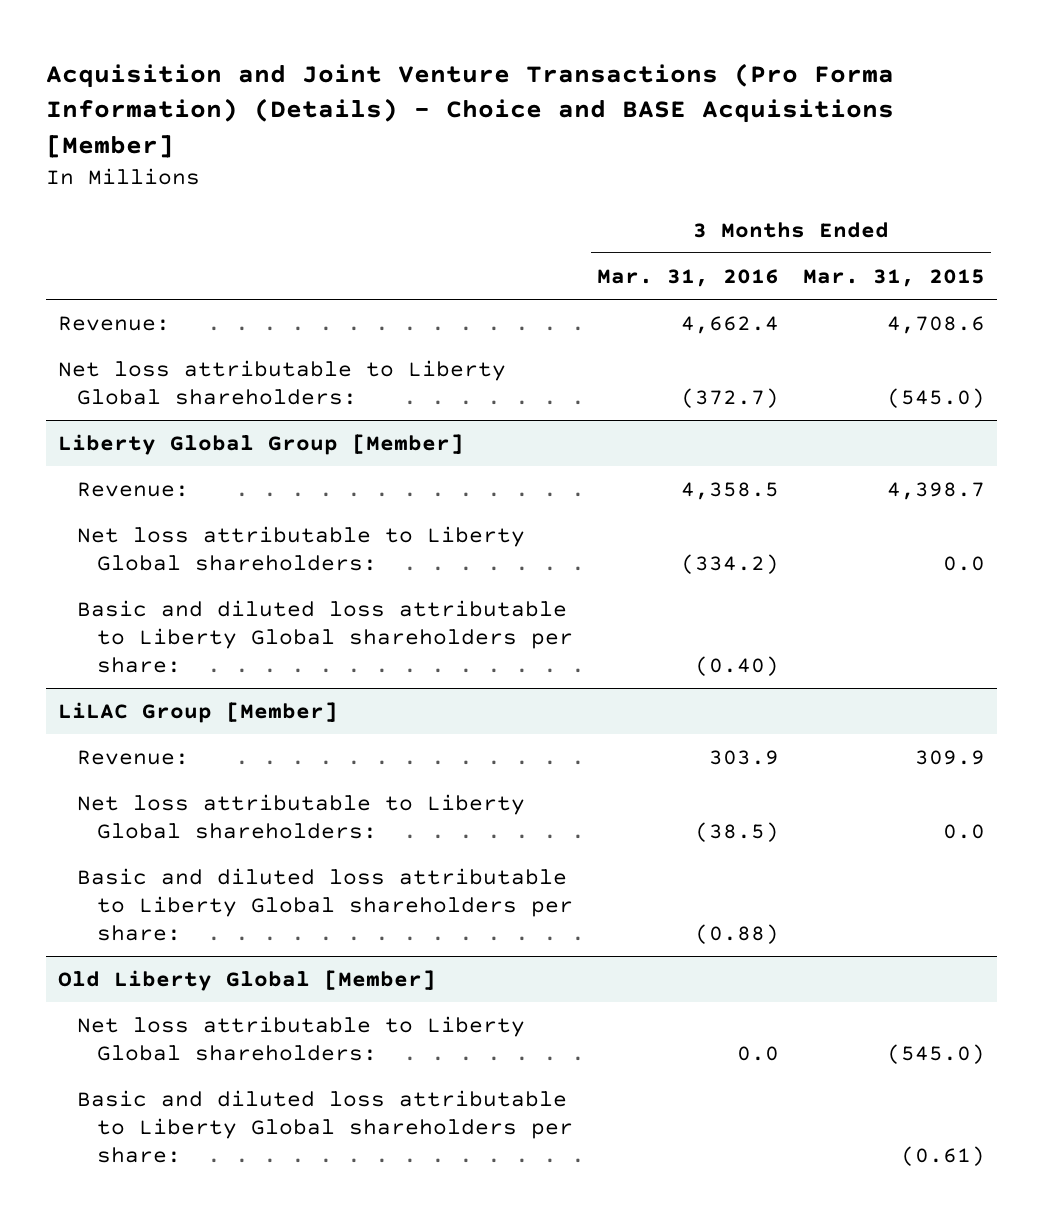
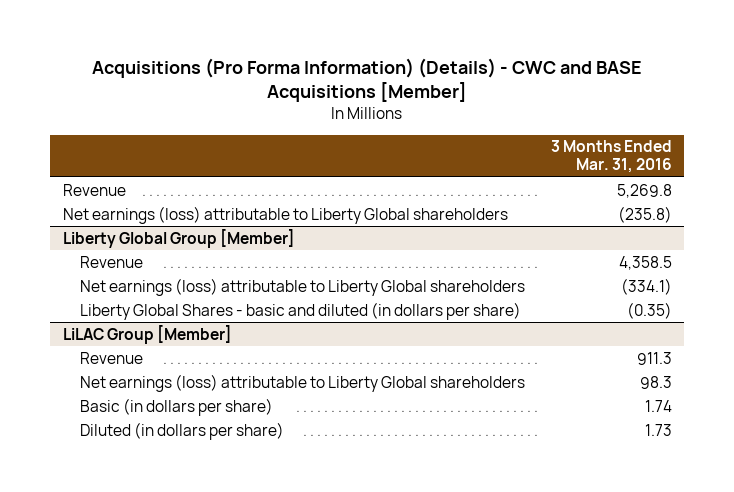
[45,62,894,158] Acquisition and Joint Venture Transactions (Pro Forma Information) (Details) - Choice and BASE Acquisitions [Member] -> [92,58,643,103] Acquisitions (Pro Forma Information) (Details) - CWC and BASE Acquisitions [Member]
[802,268,985,287] Mar. 31, 2015 -> none
[58,315,171,331] Revenue: -> [62,183,126,196] Revenue
[680,315,779,334] 4,662.4 -> [616,183,672,198] 5,269.8
[58,359,507,405] Net loss attributable to Liberty Global shareholders: -> [62,205,508,224] Net earnings (loss) attributable to Liberty Global shareholders
[680,387,779,408] (372.7) -> [617,205,672,223] (235.8)
[77,481,190,497] Revenue: -> [80,255,144,268] Revenue
[77,525,526,571] Net loss attributable to Liberty Global shareholders: -> [80,277,526,296] Net earnings (loss) attributable to Liberty Global shareholders
[680,553,779,574] (334.2) -> [620,277,672,295] (334.1)
[77,599,573,674] Basic and diluted loss attributable to Liberty Global shareholders per share: -> [80,301,522,320] Liberty Global Shares - basic and diluted (in dollars per share)
[694,656,779,677] (0.40) -> [626,301,672,319] (0.35)
[77,867,573,942] Basic and diluted loss attributable to Liberty Global shareholders per share: -> none
[58,969,437,991] Old Liberty Global [Member] -> none
[77,1015,526,1061] Net loss attributable to Liberty Global shareholders: -> none
[77,1089,573,1164] Basic and diluted loss attributable to Liberty Global shareholders per share: -> none
[77,749,190,765] Revenue: -> [80,351,144,364] Revenue
[708,749,779,765] 303.9 -> [636,351,672,365] 911.3
[77,793,526,839] Net loss attributable to Liberty Global shareholders: -> [80,373,526,392] Net earnings (loss) attributable to Liberty Global shareholders
[694,821,779,842] (38.5) -> [639,375,672,389] 98.3
none -> [80,397,274,416] Basic (in dollars per share)
none -> [80,421,285,440] Diluted (in dollars per share)

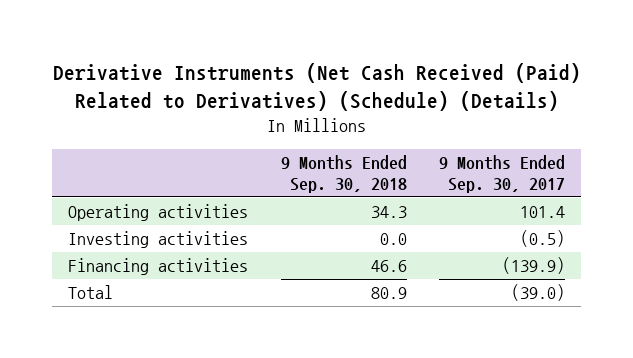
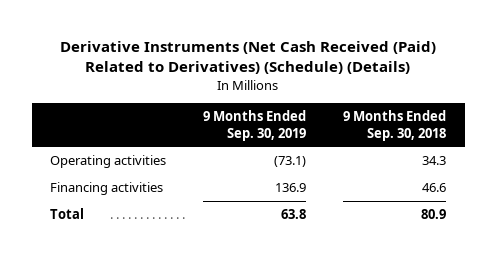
[438,154,565,194] 9 Months Ended Sep. 30, 2017 -> none
none -> [203,109,307,141] 9 Months Ended Sep. 30, 2019
[68,230,249,248] Investing activities -> none

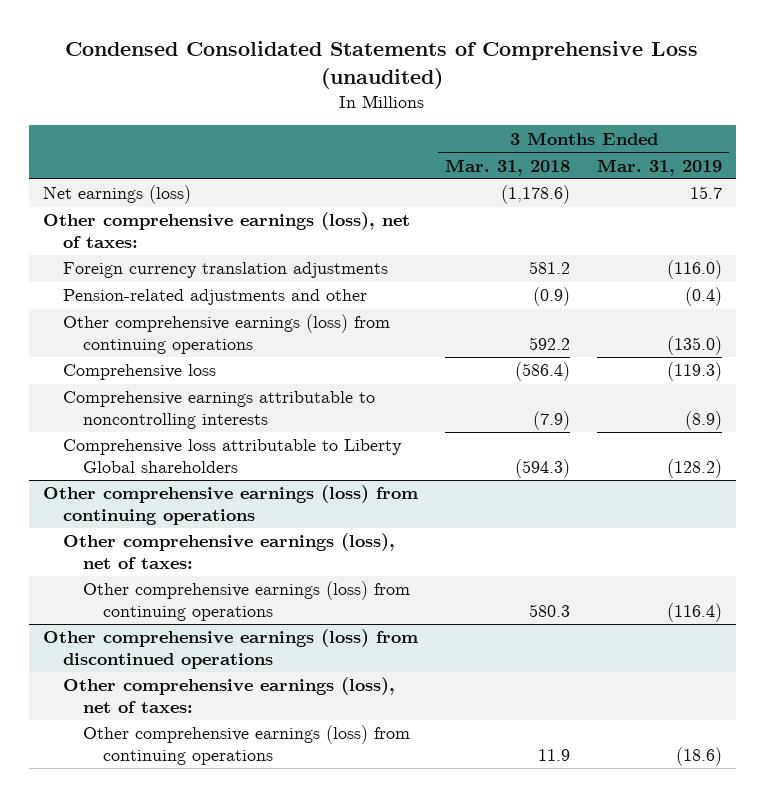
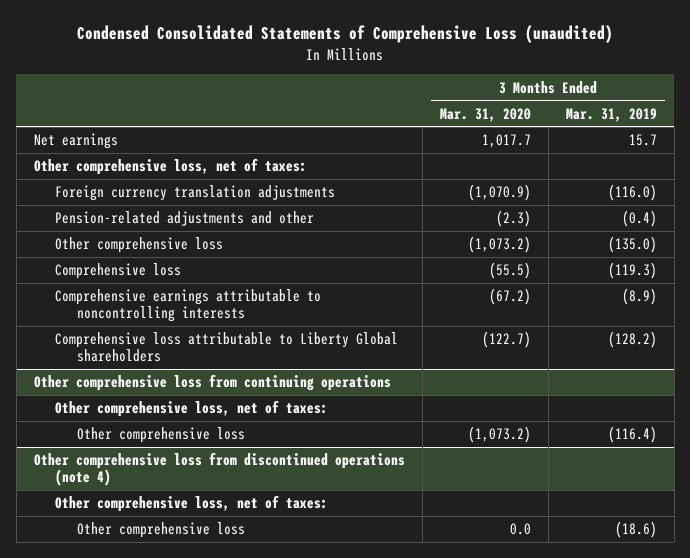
[444,158,570,176] Mar. 31, 2018 -> none
none -> [439,107,531,122] Mar. 31, 2020
[42,185,191,205] Net earnings (loss) -> [33,133,118,150] Net earnings
[42,212,410,249] Other comprehensive earnings (loss), net of taxes: -> [33,158,307,176] Other comprehensive loss, net of taxes:
[62,314,390,355] Other comprehensive earnings (loss) from continuing operations -> [55,237,224,254] Other comprehensive loss
[42,485,418,526] Other comprehensive earnings (loss) from continuing operations -> [33,374,391,392] Other comprehensive loss from continuing operations
[62,533,395,570] Other comprehensive earnings (loss), net of taxes: -> [55,400,329,418] Other comprehensive loss, net of taxes:
[82,581,410,622] Other comprehensive earnings (loss) from continuing operations -> [76,427,245,444] Other comprehensive loss
[42,629,418,670] Other comprehensive earnings (loss) from discontinued operations -> [33,452,405,487] Other comprehensive loss from discontinued operations (note 4)
[62,677,395,714] Other comprehensive earnings (loss), net of taxes: -> [55,495,329,513] Other comprehensive loss, net of taxes:
[82,725,410,766] Other comprehensive earnings (loss) from continuing operations -> [76,522,245,539] Other comprehensive loss

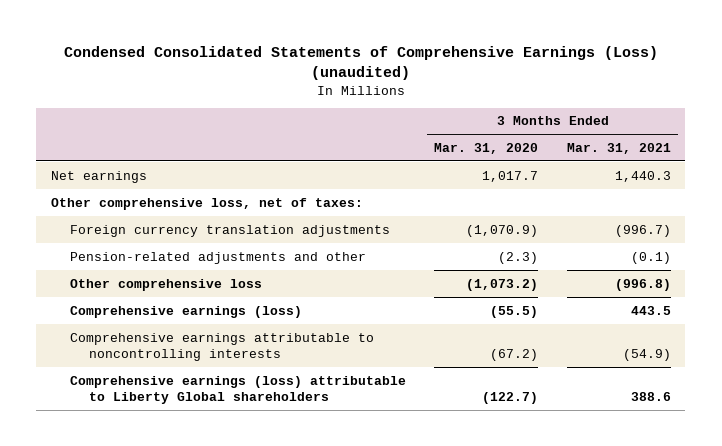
[77,25,614,44] Condensed Consolidated Statements of Comprehensive Loss (unaudited) -> [63,45,658,80] Condensed Consolidated Statements of Comprehensive Earnings (Loss) (unaudited)
[565,107,657,122] Mar. 31, 2019 -> none
none -> [567,142,672,154] Mar. 31, 2021
[55,263,182,280] Comprehensive loss -> [69,305,302,318] Comprehensive earnings (loss)
[33,374,391,392] Other comprehensive loss from continuing operations -> none
[55,400,329,418] Other comprehensive loss, net of taxes: -> none
[76,427,245,444] Other comprehensive loss -> none
[33,452,405,487] Other comprehensive loss from discontinued operations (note 4) -> none
[55,495,329,513] Other comprehensive loss, net of taxes: -> none
[76,522,245,539] Other comprehensive loss -> none
[55,332,399,363] Comprehensive loss attributable to Liberty Global shareholders -> [69,375,406,404] Comprehensive earnings (loss) attributable to Liberty Global shareholders

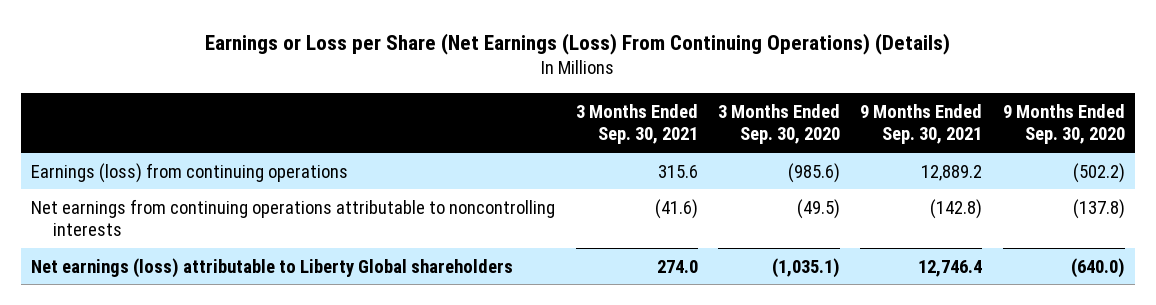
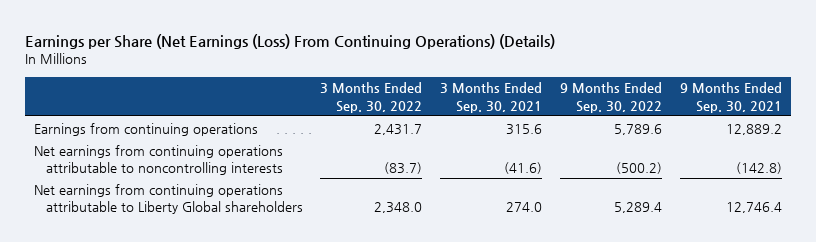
[204,32,950,55] Earnings or Loss per Share (Net Earnings (Loss) From Continuing Operations) (Details) -> [25,33,556,49] Earnings per Share (Net Earnings (Loss) From Continuing Operations) (Details)
[717,103,840,145] 3 Months Ended Sep. 30, 2020 -> none
[1002,103,1125,145] 9 Months Ended Sep. 30, 2020 -> none
none -> [320,82,423,113] 3 Months Ended Sep. 30, 2022
none -> [560,82,663,113] 9 Months Ended Sep. 30, 2022
[31,162,349,183] Earnings (loss) from continuing operations -> [33,122,258,136] Earnings from continuing operations
[31,257,514,278] Net earnings (loss) attributable to Liberty Global shareholders -> [33,183,303,214] Net earnings from continuing operations attributable to Liberty Global shareholders

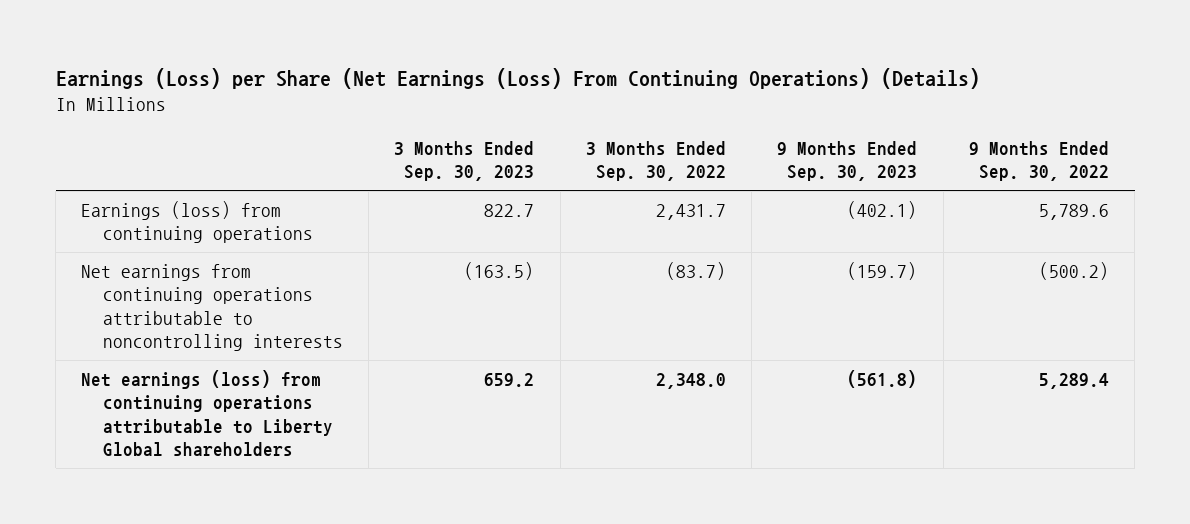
[25,33,556,49] Earnings per Share (Net Earnings (Loss) From Continuing Operations) (Details) -> [55,67,980,89] Earnings (Loss) per Share (Net Earnings (Loss) From Continuing Operations) (Details)
[440,82,543,113] 3 Months Ended Sep. 30, 2021 -> none
[679,82,782,113] 9 Months Ended Sep. 30, 2021 -> none
none -> [394,141,535,182] 3 Months Ended Sep. 30, 2023
none -> [777,141,918,182] 9 Months Ended Sep. 30, 2023
[33,122,258,136] Earnings from continuing operations -> [81,200,313,244] Earnings (loss) from continuing operations
[33,183,303,214] Net earnings from continuing operations attributable to Liberty Global shareholders -> [81,369,333,457] Net earnings (loss) from continuing operations attributable to Liberty Global shareholders

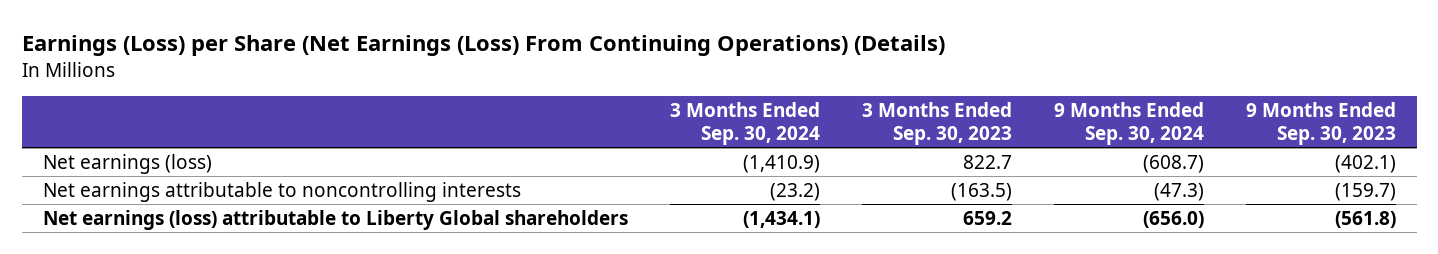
[585,141,726,182] 3 Months Ended Sep. 30, 2022 -> none
[968,141,1109,182] 9 Months Ended Sep. 30, 2022 -> none
none -> [669,102,820,145] 3 Months Ended Sep. 30, 2024
none -> [1053,102,1204,145] 9 Months Ended Sep. 30, 2024
[81,200,313,244] Earnings (loss) from continuing operations -> [42,154,212,175] Net earnings (loss)
[81,263,343,352] Net earnings from continuing operations attributable to noncontrolling interests -> [42,182,521,203] Net earnings attributable to noncontrolling interests
[81,369,333,457] Net earnings (loss) from continuing operations attributable to Liberty Global shareholders -> [42,210,628,231] Net earnings (loss) attributable to Liberty Global shareholders

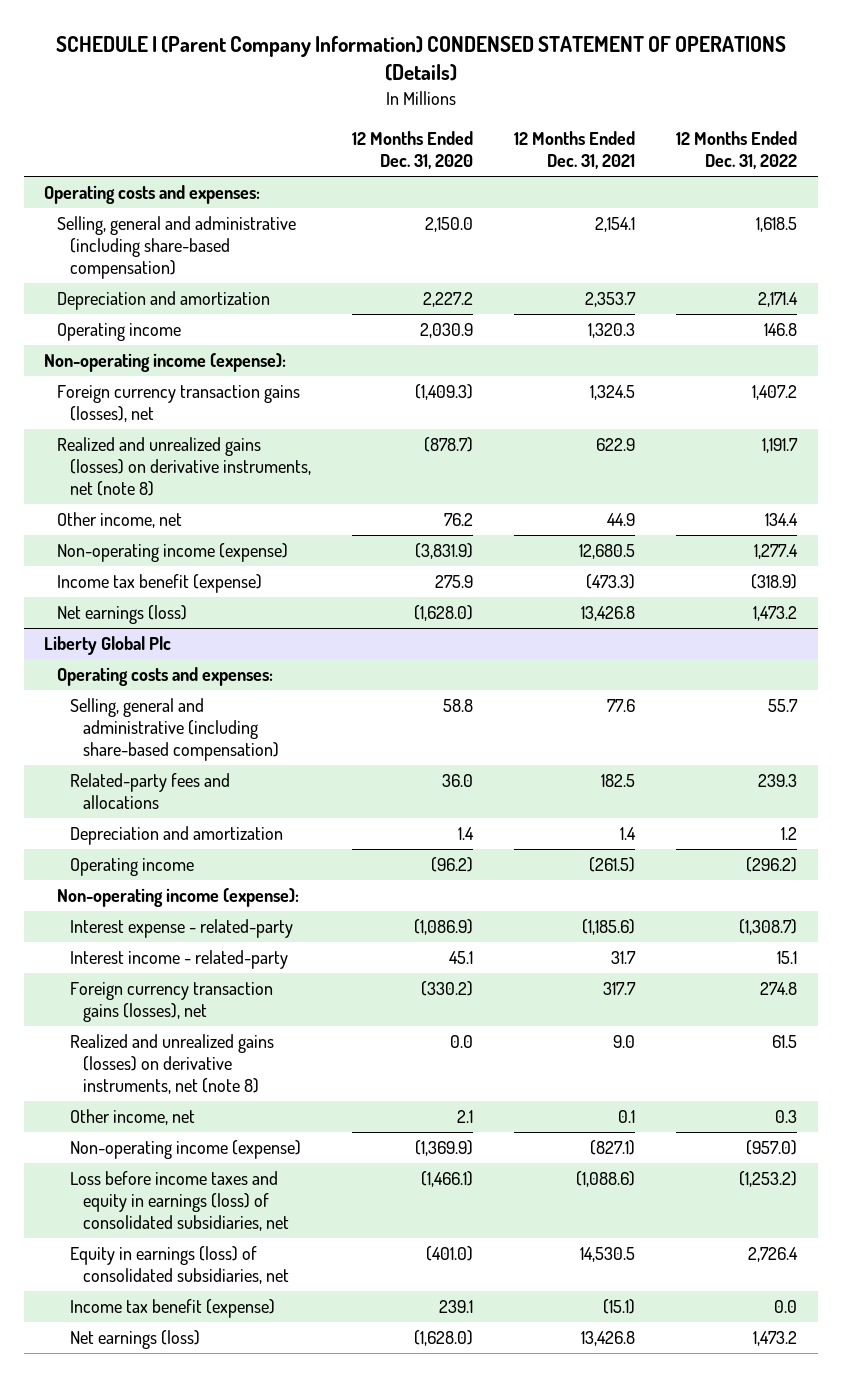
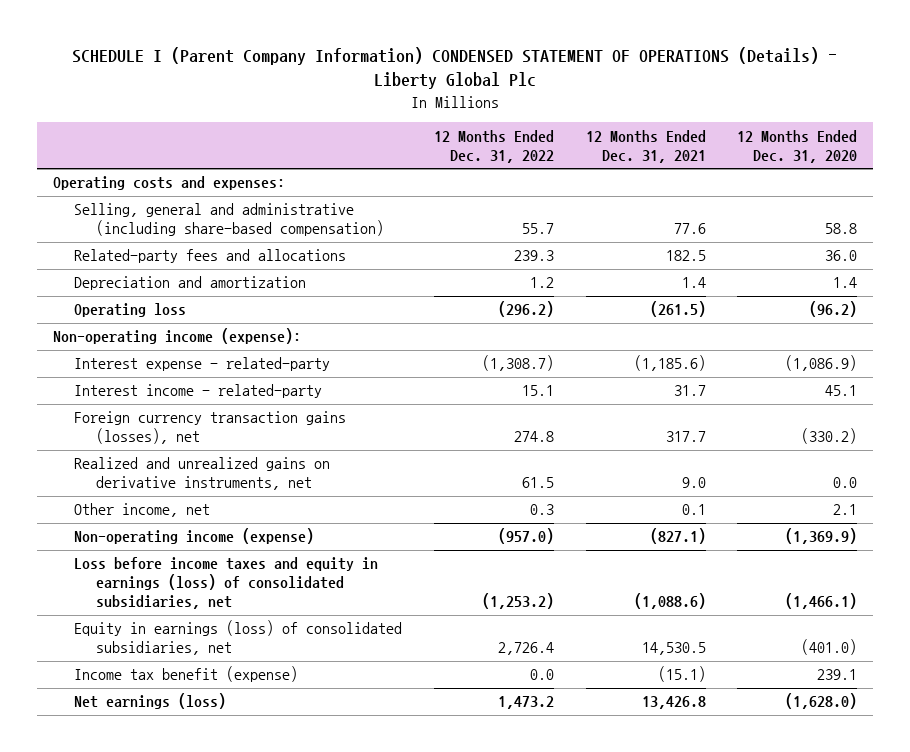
[55,36,786,82] SCHEDULE I (Parent Company Information) CONDENSED STATEMENT OF OPERATIONS (Details) -> [71,47,837,90] SCHEDULE I (Parent Company Information) CONDENSED STATEMENT OF OPERATIONS (Details) - Liberty Global Plc
[57,215,297,280] Selling, general and administrative (including share-based compensation) -> none
[57,290,271,310] Depreciation and amortization -> none
[57,322,182,341] Operating income -> none
[44,352,287,372] Non-operating income (expense): -> none
[57,384,301,423] Foreign currency transaction gains (losses), net -> none
[57,436,312,497] Realized and unrealized gains (losses) on derivative instruments, net (note 8) -> none
[57,511,183,528] Other income, net -> none
[57,542,289,562] Non-operating income (expense) -> none
[57,573,263,593] Income tax benefit (expense) -> none
[57,604,188,624] Net earnings (loss) -> none
[44,635,172,655] Liberty Global Plc -> none
[57,666,274,686] Operating costs and expenses: -> none
[70,857,195,876] Operating income -> [74,303,187,318] Operating loss
[70,1033,275,1095] Realized and unrealized gains (losses) on derivative instruments, net (note 8) -> [74,457,331,491] Realized and unrealized gains on derivative instruments, net

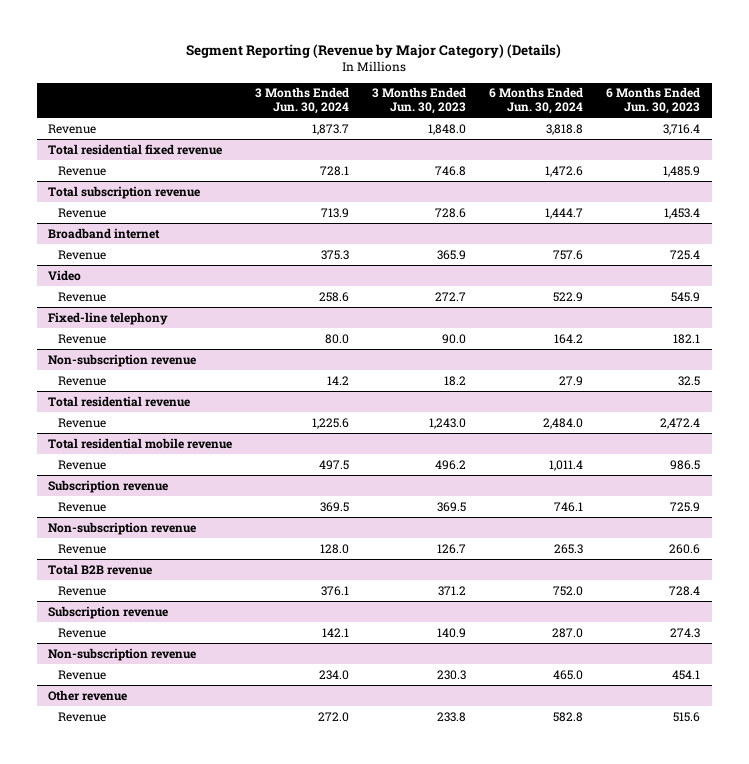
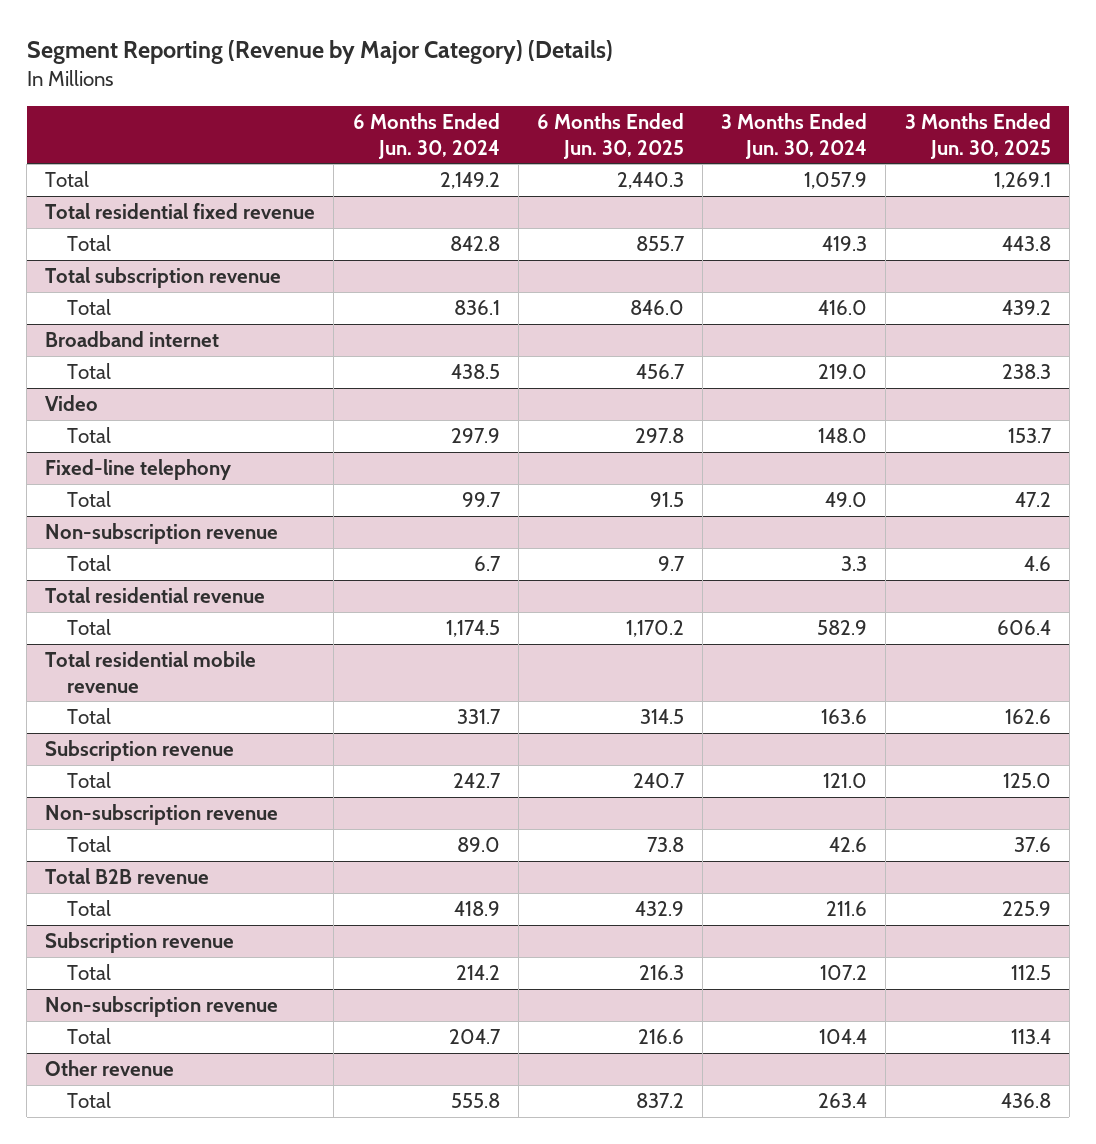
[372,87,467,115] 3 Months Ended Jun. 30, 2023 -> none
[606,87,701,115] 6 Months Ended Jun. 30, 2023 -> none
none -> [536,113,684,159] 6 Months Ended Jun. 30, 2025
none -> [904,113,1051,159] 3 Months Ended Jun. 30, 2025
[48,123,97,134] Revenue -> none
none -> [45,170,90,187] Total
[58,165,107,176] Revenue -> none
none -> [66,234,111,251] Total
[58,207,107,218] Revenue -> none
none -> [66,298,111,315] Total
[58,249,107,260] Revenue -> none
none -> [66,362,111,379] Total
[58,291,107,302] Revenue -> none
none -> [66,426,111,443] Total
[58,333,107,344] Revenue -> none
none -> [66,490,111,507] Total
[58,375,107,386] Revenue -> none
none -> [66,554,111,571] Total
[58,417,107,428] Revenue -> none
none -> [66,618,111,635] Total
[58,459,107,470] Revenue -> none
none -> [66,707,111,724] Total
[58,501,107,512] Revenue -> none
none -> [66,771,111,788] Total
[58,543,107,554] Revenue -> none
none -> [66,835,111,852] Total
[58,585,107,596] Revenue -> none
none -> [66,899,111,916] Total
[58,627,107,638] Revenue -> none
none -> [66,963,111,980] Total
[58,669,107,680] Revenue -> none
none -> [66,1027,111,1044] Total
[58,711,107,722] Revenue -> none
none -> [66,1091,111,1108] Total

